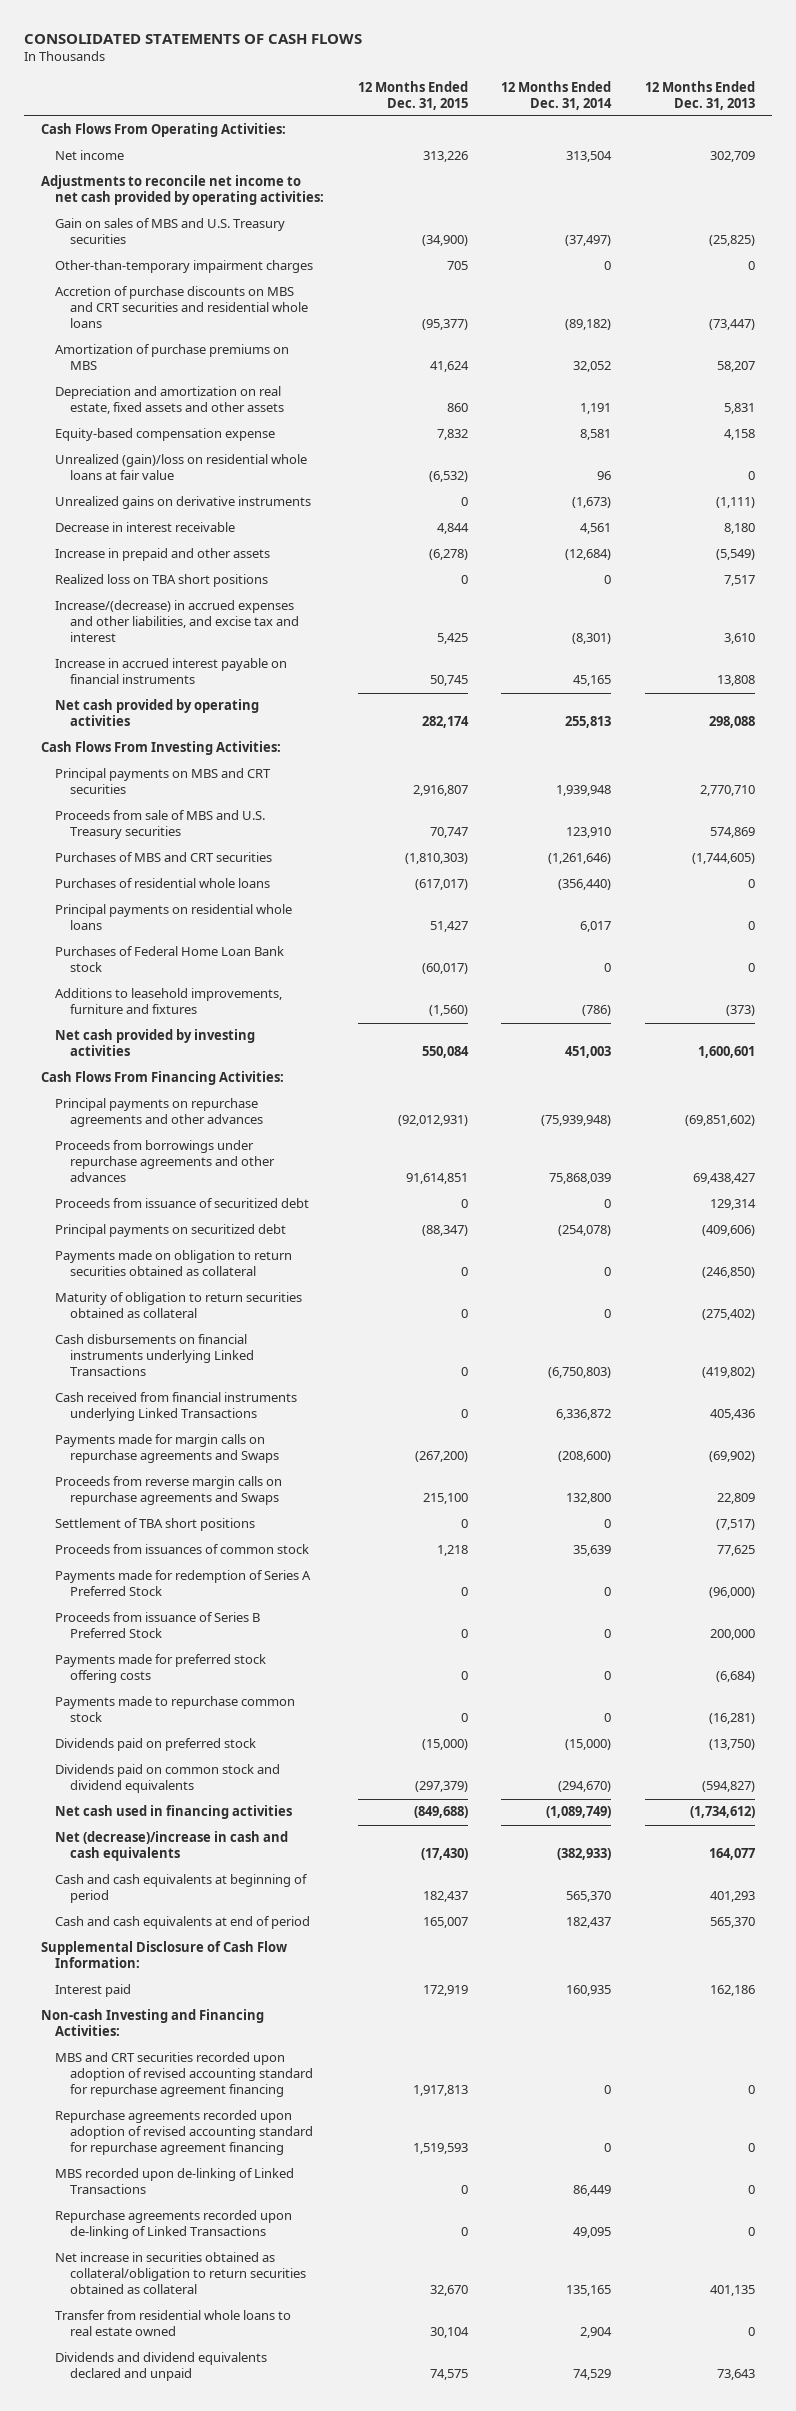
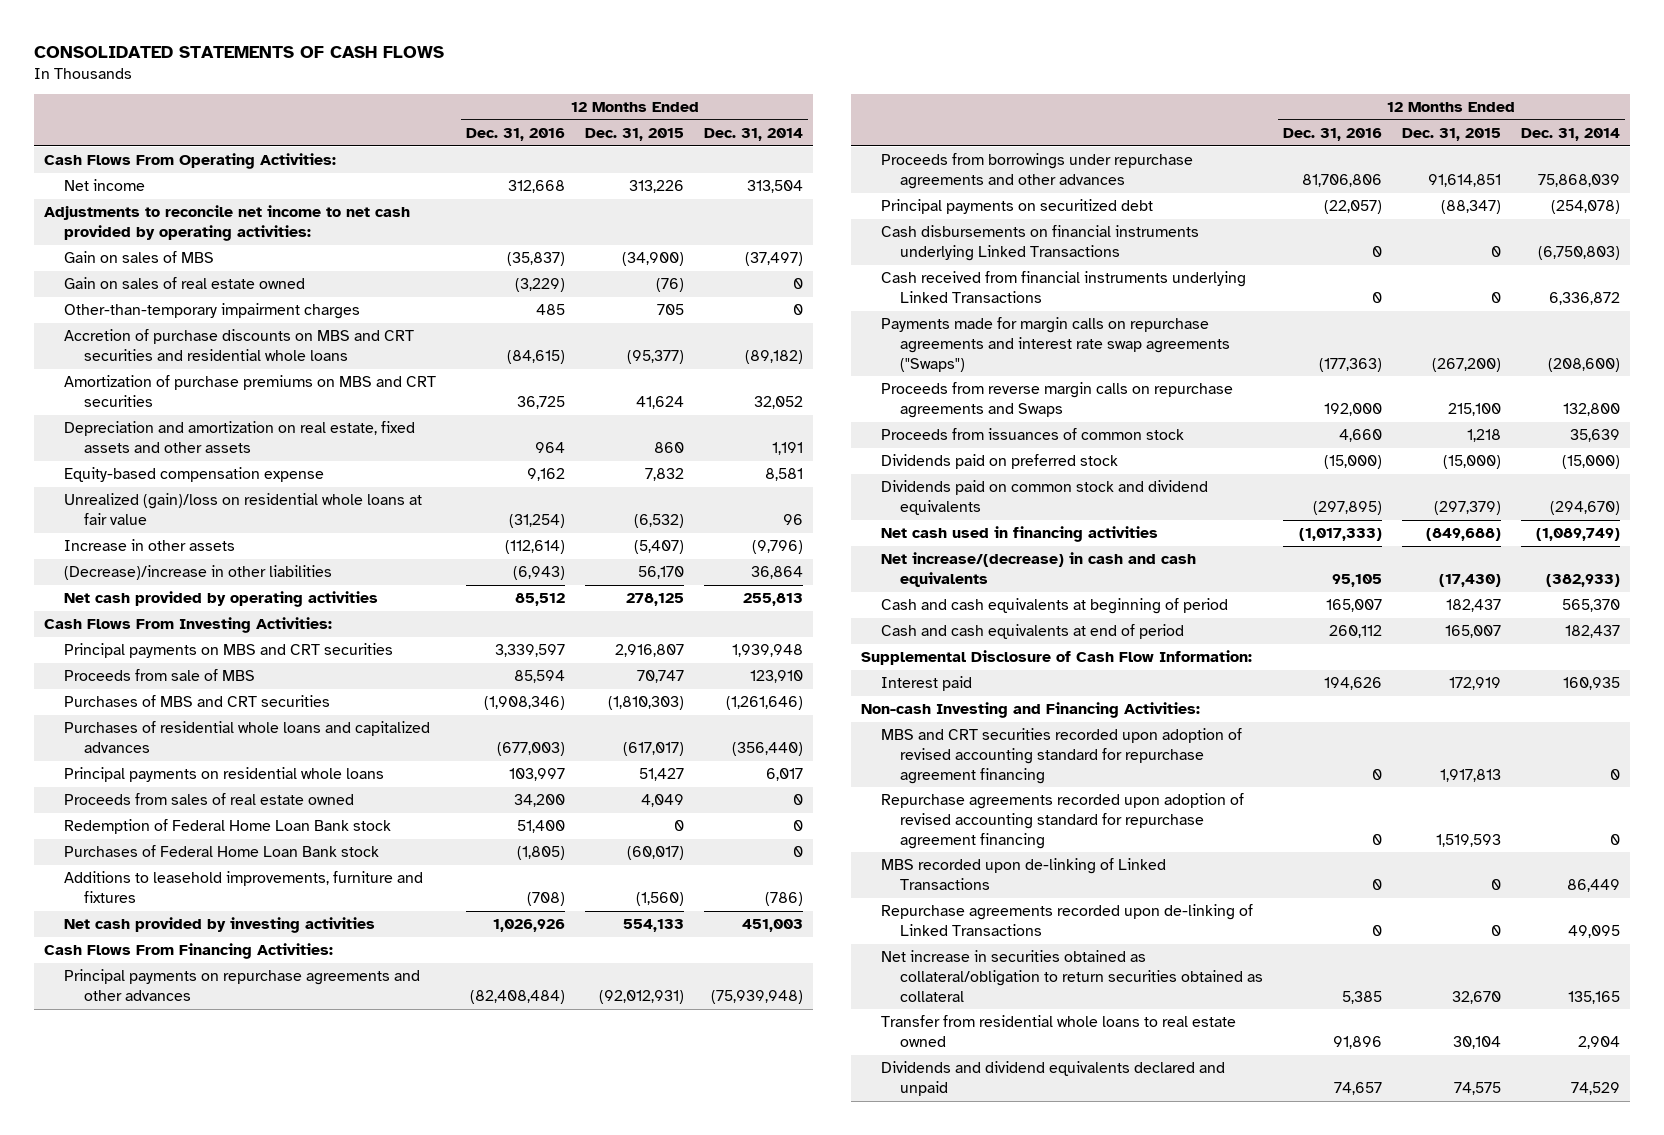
[645,80,756,110] 12 Months Ended Dec. 31, 2013 -> none
none -> [466,127,566,141] Dec. 31, 2016
[55,218,286,245] Gain on sales of MBS and U.S. Treasury securities -> [64,251,215,264] Gain on sales of MBS
none -> [64,277,306,290] Gain on sales of real estate owned
[55,344,290,371] Amortization of purchase premiums on MBS -> [64,375,437,407] Amortization of purchase premiums on MBS and CRT securities
[55,496,312,510] Unrealized gains on derivative instruments -> none
[55,522,236,533] Decrease in interest receivable -> none
[55,574,269,588] Realized loss on TBA short positions -> none
[55,658,288,685] Increase in accrued interest payable on financial instruments -> none
[55,548,271,562] Increase in prepaid and other assets -> [64,539,236,552] Increase in other assets
[428,549,468,561] (6,278) -> [634,540,685,555] (5,407)
[565,549,612,561] (12,684) -> [752,540,804,555] (9,796)
[55,600,299,643] Increase/(decrease) in accrued expenses and other liabilities, and excise tax and interest -> [64,565,333,581] (Decrease)/increase in other liabilities
[436,633,468,645] 5,425 -> [638,566,685,580] 56,170
[572,633,612,645] (8,301) -> [751,566,804,580] 36,864
[421,716,469,729] 282,174 -> [626,593,685,607] 278,125
[55,810,266,840] Proceeds from sale of MBS and U.S. Treasury securities -> [64,669,256,682] Proceeds from sale of MBS
[55,878,271,889] Purchases of residential whole loans -> [64,721,431,753] Purchases of residential whole loans and capitalized advances
none -> [64,793,355,806] Proceeds from sales of real estate owned
none -> [64,819,392,835] Redemption of Federal Home Loan Bank stock
[421,1046,469,1059] 550,084 -> [623,919,685,933] 554,133
[55,1198,310,1209] Proceeds from issuance of securitized debt -> none
[55,1250,293,1277] Payments made on obligation to return securities obtained as collateral -> none
[55,1292,303,1319] Maturity of obligation to return securities obtained as collateral -> none
[55,1434,279,1464] Payments made for margin calls on repurchase agreements and Swaps -> [880,317,1231,372] Payments made for margin calls on repurchase agreements and interest rate swap agreements ("Swaps")
[55,1518,256,1532] Settlement of TBA short positions -> none
[55,1570,312,1597] Payments made for redemption of Series A Preferred Stock -> none
[55,1612,261,1639] Proceeds from issuance of Series B Preferred Stock -> none
[55,1654,267,1684] Payments made for preferred stock offering costs -> none
[55,1696,296,1723] Payments made to repurchase common stock -> none
[55,1831,289,1862] Net (decrease)/increase in cash and cash equivalents -> [880,552,1196,587] Net increase/(decrease) in cash and cash equivalents

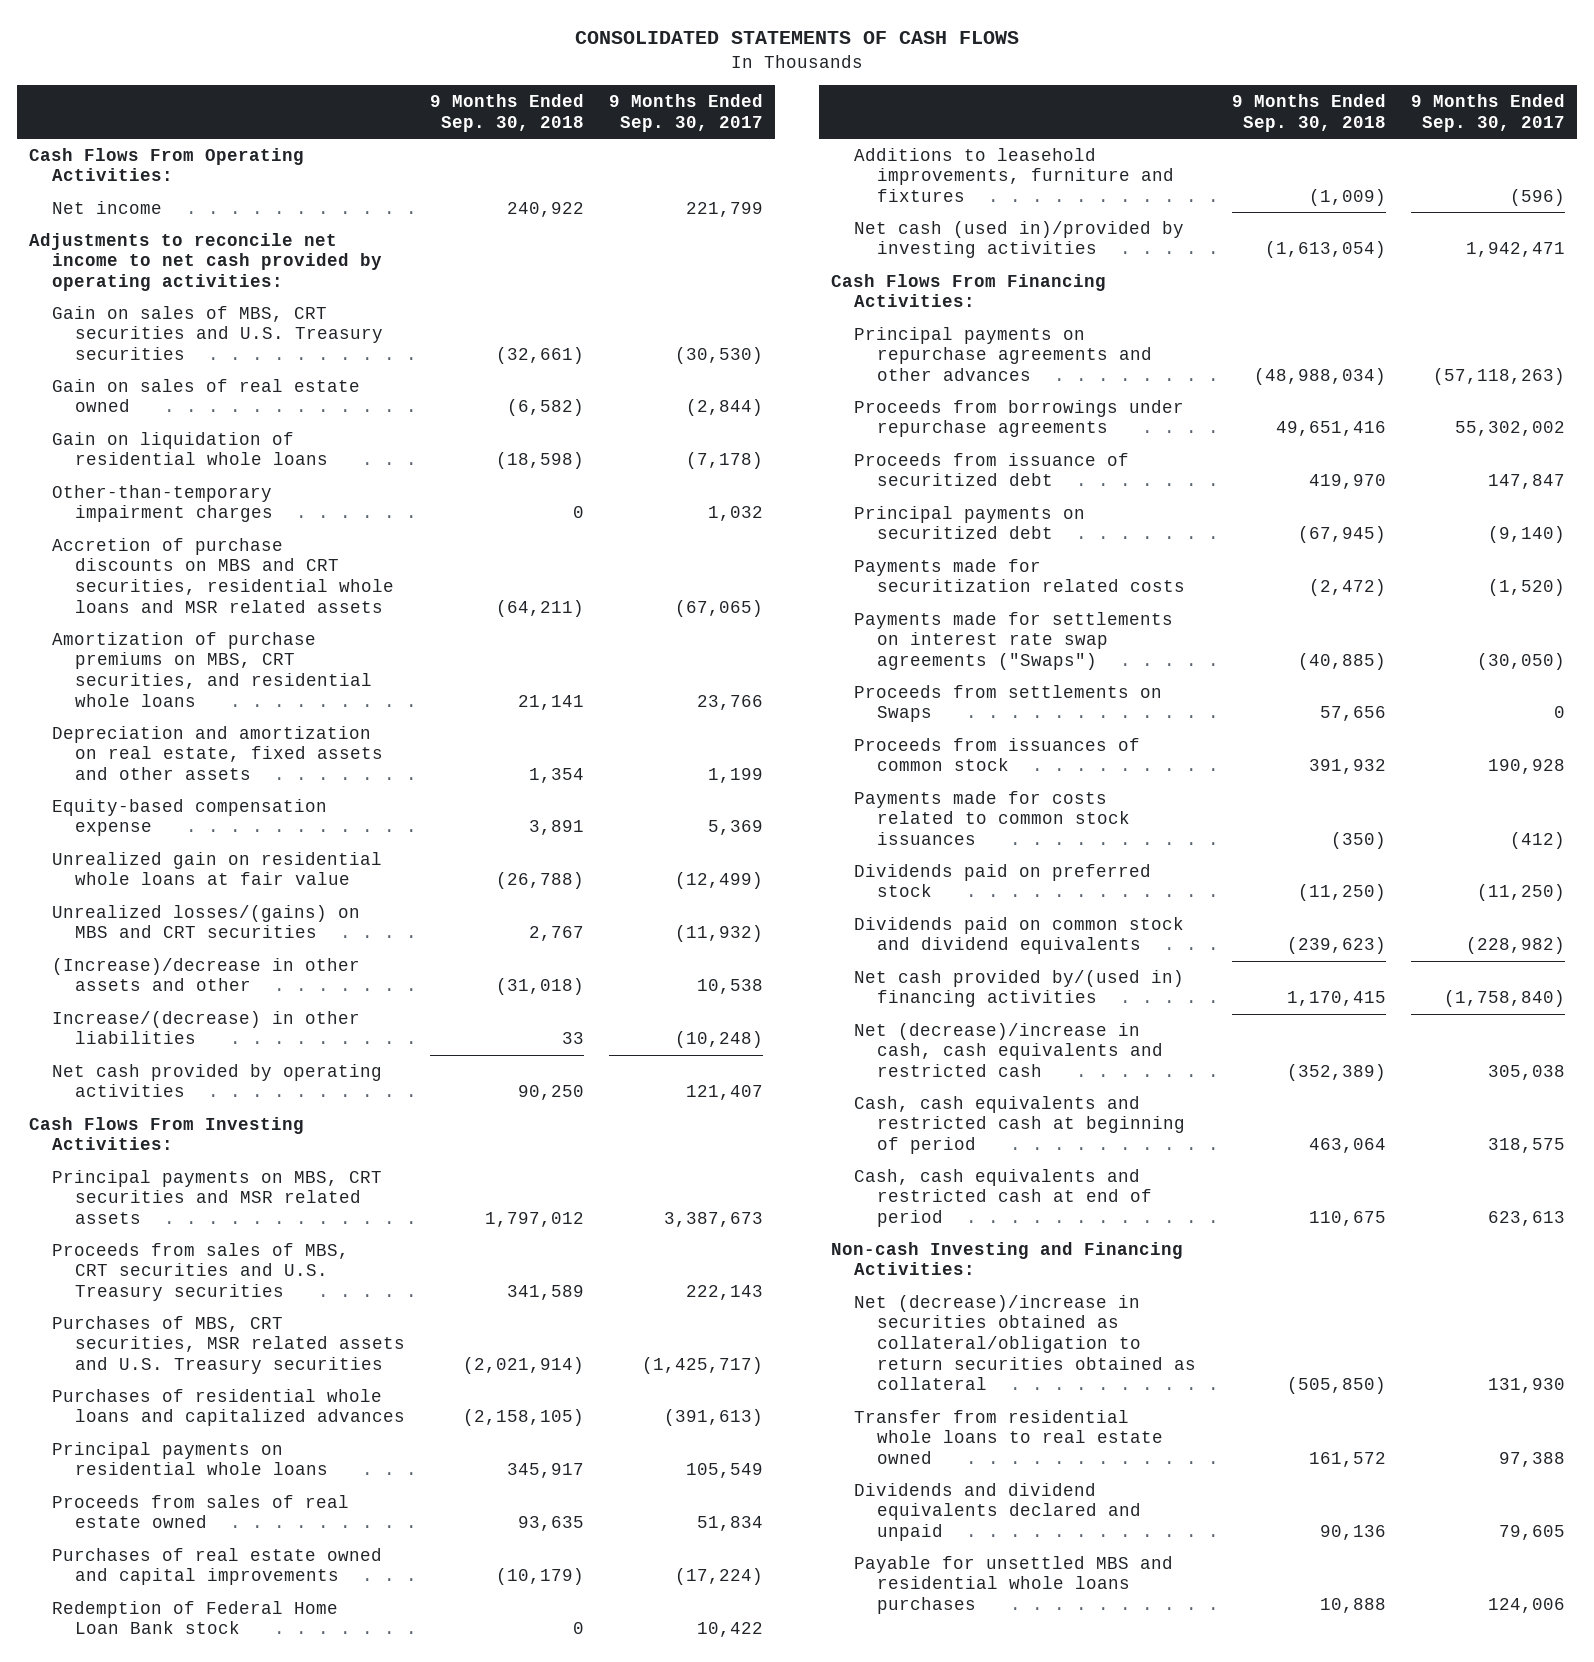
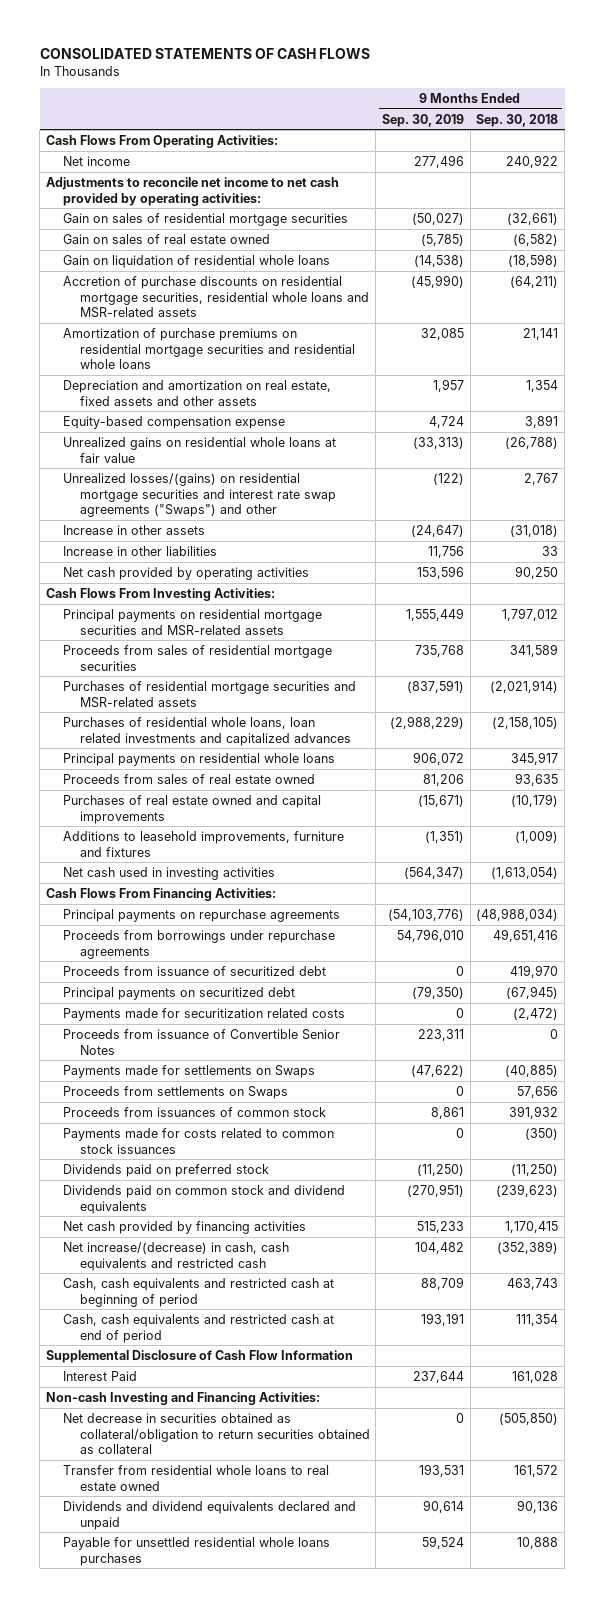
[608,94,763,132] 9 Months Ended Sep. 30, 2017 -> none
none -> [381,113,464,127] Sep. 30, 2019
[52,305,384,361] Gain on sales of MBS, CRT securities and U.S. Treasury securities -> [62,212,348,226] Gain on sales of residential mortgage securities
[52,484,274,523] Other-than-temporary impairment charges -> none
[52,537,395,613] Accretion of purchase discounts on MBS and CRT securities, residential whole loans and MSR related assets -> [62,275,369,319] Accretion of purchase discounts on residential mortgage securities, residential whole loans and MSR-related assets
[52,631,373,707] Amortization of purchase premiums on MBS, CRT securities, and residential whole loans -> [62,327,355,370] Amortization of purchase premiums on residential mortgage securities and residential whole loans
[52,851,383,886] Unrealized gain on residential whole loans at fair value -> [62,436,336,463] Unrealized gains on residential whole loans at fair value
[52,904,361,939] Unrealized losses/(gains) on MBS and CRT securities -> [62,472,336,518] Unrealized losses/(gains) on residential mortgage securities and interest rate swap agreements ("Swaps") and other
[52,957,361,992] (Increase)/decrease in other assets and other -> [62,524,205,535] Increase in other assets
[52,1010,361,1045] Increase/(decrease) in other liabilities -> [62,545,217,556] Increase in other liabilities
[52,1169,383,1225] Principal payments on MBS, CRT securities and MSR related assets -> [62,608,322,636] Principal payments on residential mortgage securities and MSR-related assets
[52,1242,350,1302] Proceeds from sales of MBS, CRT securities and U.S. Treasury securities -> [62,644,332,671] Proceeds from sales of residential mortgage securities
[52,1315,406,1375] Purchases of MBS, CRT securities, MSR related assets and U.S. Treasury securities -> [62,680,356,708] Purchases of residential mortgage securities and MSR-related assets
[52,1388,406,1427] Purchases of residential whole loans and capitalized advances -> [62,716,351,746] Purchases of residential whole loans, loan related investments and capitalized advances
[52,1600,339,1635] Redemption of Federal Home Loan Bank stock -> none
[854,220,1185,259] Net cash (used in)/provided by investing activities -> [62,866,275,880] Net cash used in investing activities
[854,326,1153,382] Principal payments on repurchase agreements and other advances -> [62,908,340,922] Principal payments on repurchase agreements
none -> [62,1028,340,1055] Proceeds from issuance of Convertible Senior Notes
[854,611,1174,671] Payments made for settlements on interest rate swap agreements ("Swaps") -> [62,1064,315,1078] Payments made for settlements on Swaps
[854,969,1185,1008] Net cash provided by/(used in) financing activities -> [62,1220,306,1234] Net cash provided by financing activities
[854,1022,1164,1078] Net (decrease)/increase in cash, cash equivalents and restricted cash -> [62,1241,289,1271] Net increase/(decrease) in cash, cash equivalents and restricted cash
[1308,1138,1386,1154] 463,064 -> [507,1277,559,1290] 463,743
[1308,1211,1386,1227] 110,675 -> [516,1313,559,1326] 111,354
none -> [46,1349,354,1363] Supplemental Disclosure of Cash Flow Information
none -> [62,1370,137,1381] Interest Paid
[854,1294,1197,1391] Net (decrease)/increase in securities obtained as collateral/obligation to return securities obtained as collateral -> [62,1412,370,1455] Net decrease in securities obtained as collateral/obligation to return securities obtained as collateral
[854,1555,1174,1615] Payable for unsettled MBS and residential whole loans purchases -> [62,1536,330,1566] Payable for unsettled residential whole loans purchases

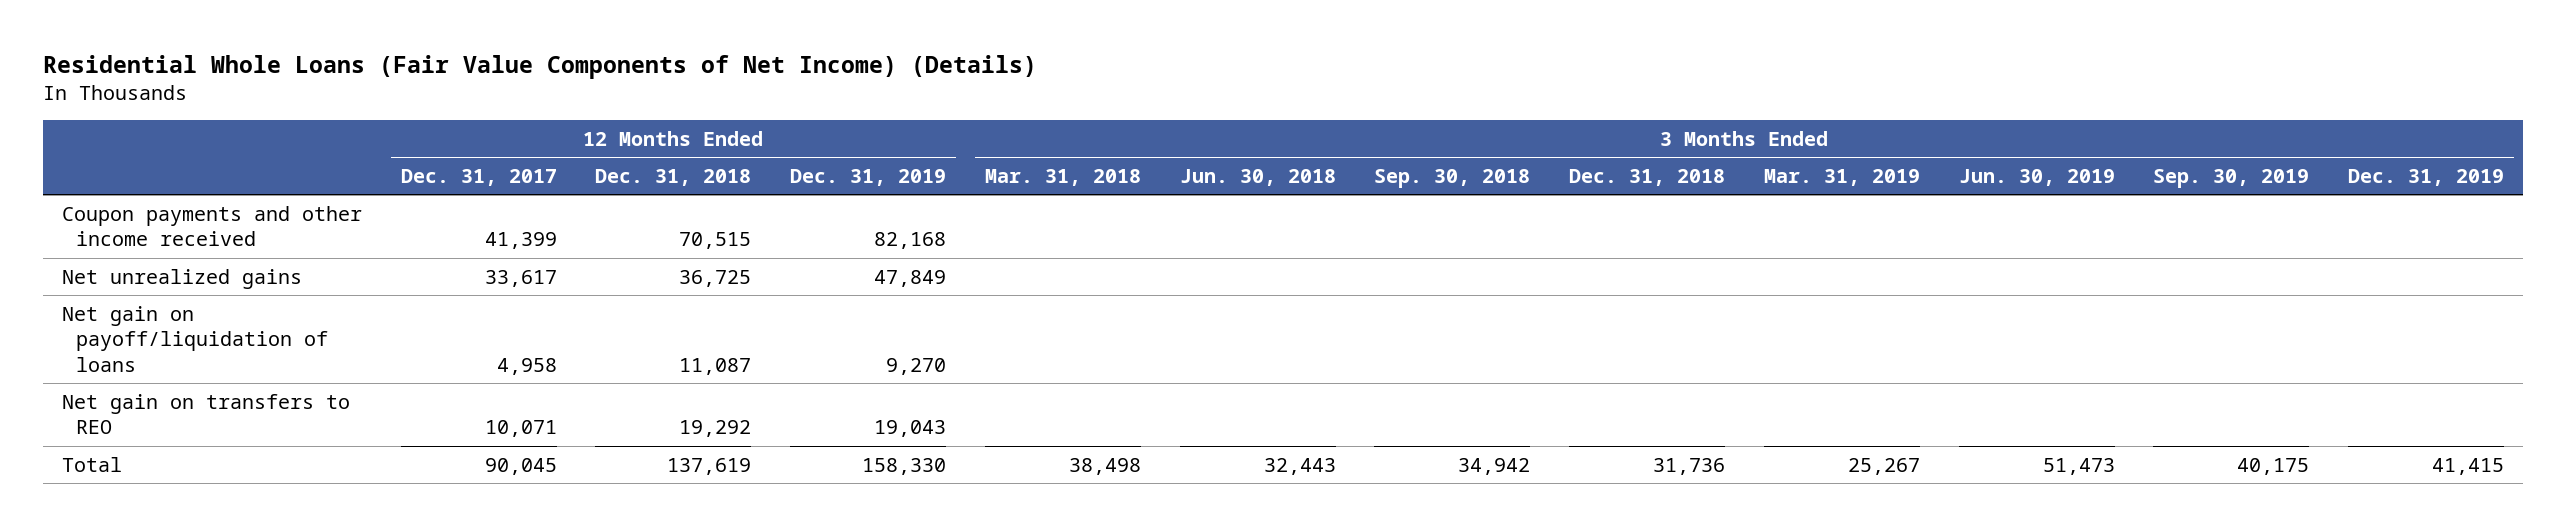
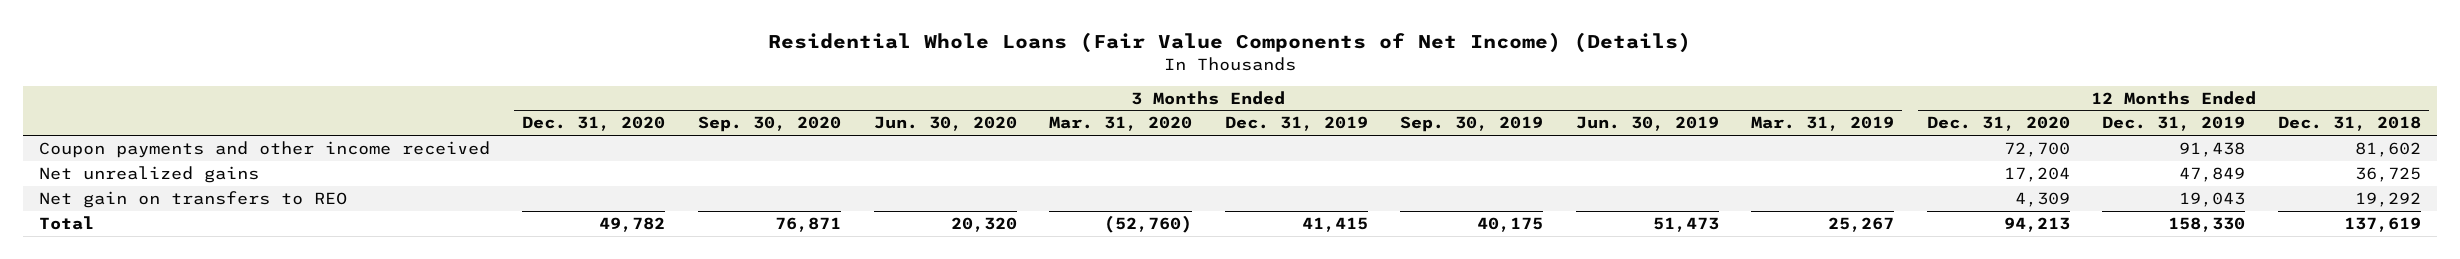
[400,168,557,186] Dec. 31, 2017 -> none
[984,168,1141,186] Mar. 31, 2018 -> none
[1179,168,1336,186] Jun. 30, 2018 -> none
[1374,168,1531,188] Sep. 30, 2018 -> none
[1569,168,1726,186] Dec. 31, 2018 -> none
none -> [522,116,666,132] Dec. 31, 2020
none -> [697,116,841,133] Sep. 30, 2020
none -> [873,116,1017,132] Jun. 30, 2020
none -> [1049,116,1193,132] Mar. 31, 2020
none -> [1926,116,2070,132] Dec. 31, 2020
[679,232,752,250] 70,515 -> [2354,141,2421,157] 81,602
[874,232,947,250] 82,168 -> [2179,141,2246,157] 91,438
[61,305,328,372] Net gain on payoff/liquidation of loans -> none

